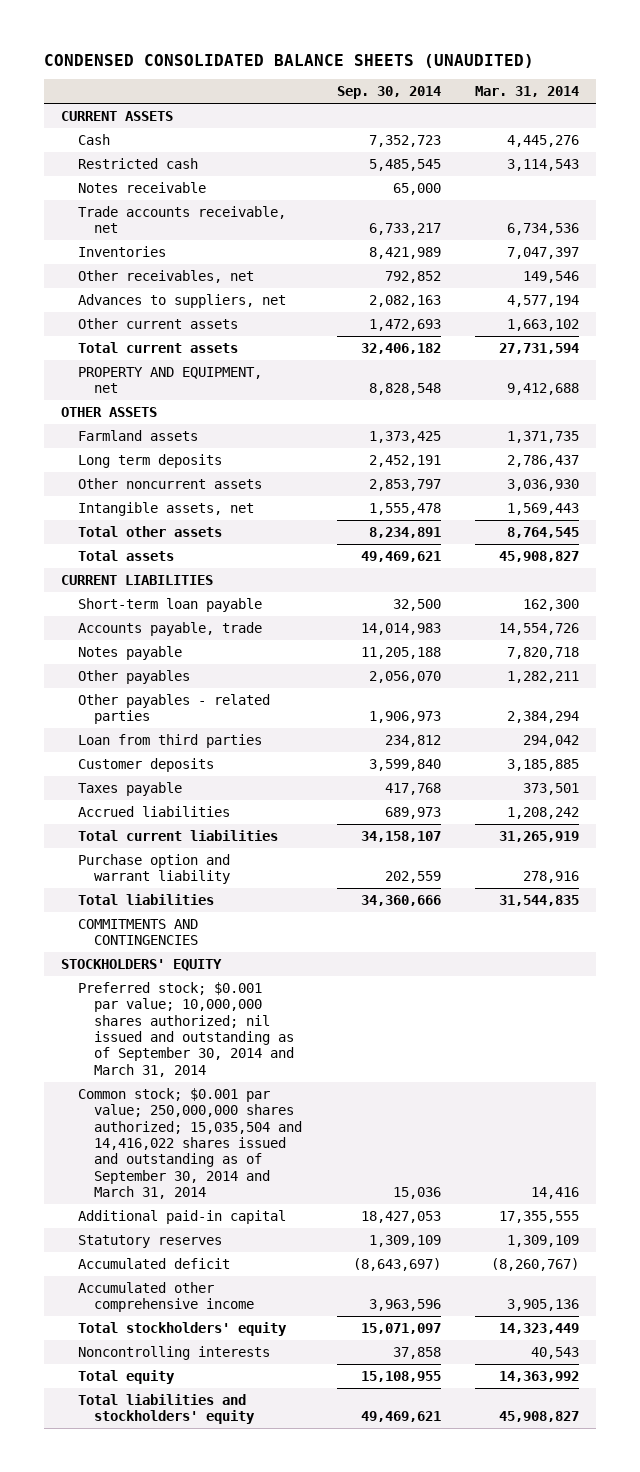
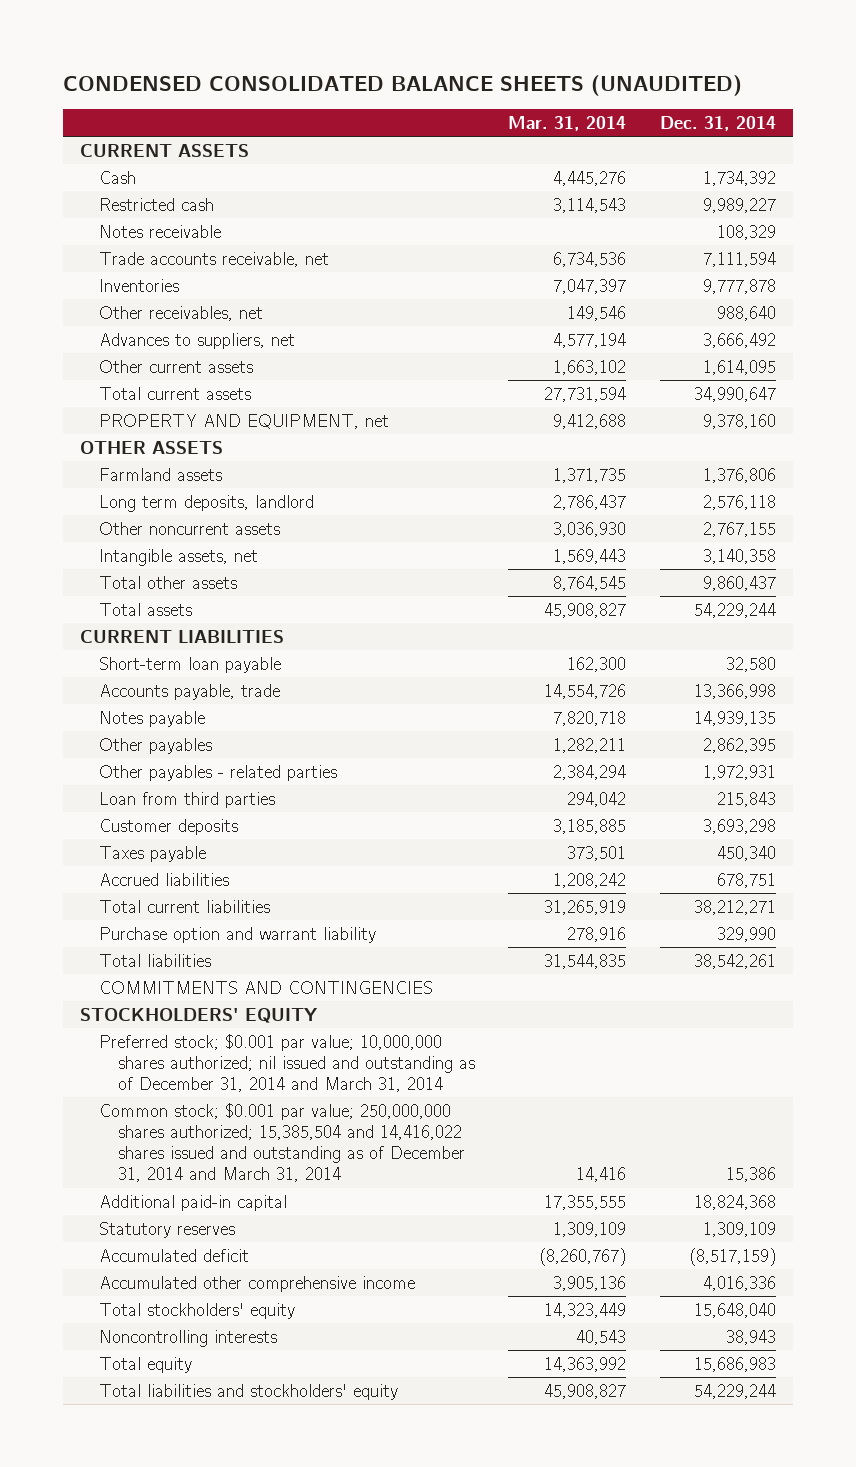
[336,86,441,100] Sep. 30, 2014 -> none
none -> [660,115,777,131] Dec. 31, 2014
[77,453,222,468] Long term deposits -> [98,494,314,512] Long term deposits, landlord
[77,981,295,1077] Preferred stock; $0.001 par value; 10,000,000 shares authorized; nil issued and outstanding as of September 30, 2014 and March 31, 2014 -> [98,1033,475,1093] Preferred stock; $0.001 par value; 10,000,000 shares authorized; nil issued and outstanding as of December 31, 2014 and March 31, 2014
[77,1087,303,1200] Common stock; $0.001 par value; 250,000,000 shares authorized; 15,035,504 and 14,416,022 shares issued and outstanding as of September 30, 2014 and March 31, 2014 -> [98,1102,465,1183] Common stock; $0.001 par value; 250,000,000 shares authorized; 15,385,504 and 14,416,022 shares issued and outstanding as of December 31, 2014 and March 31, 2014

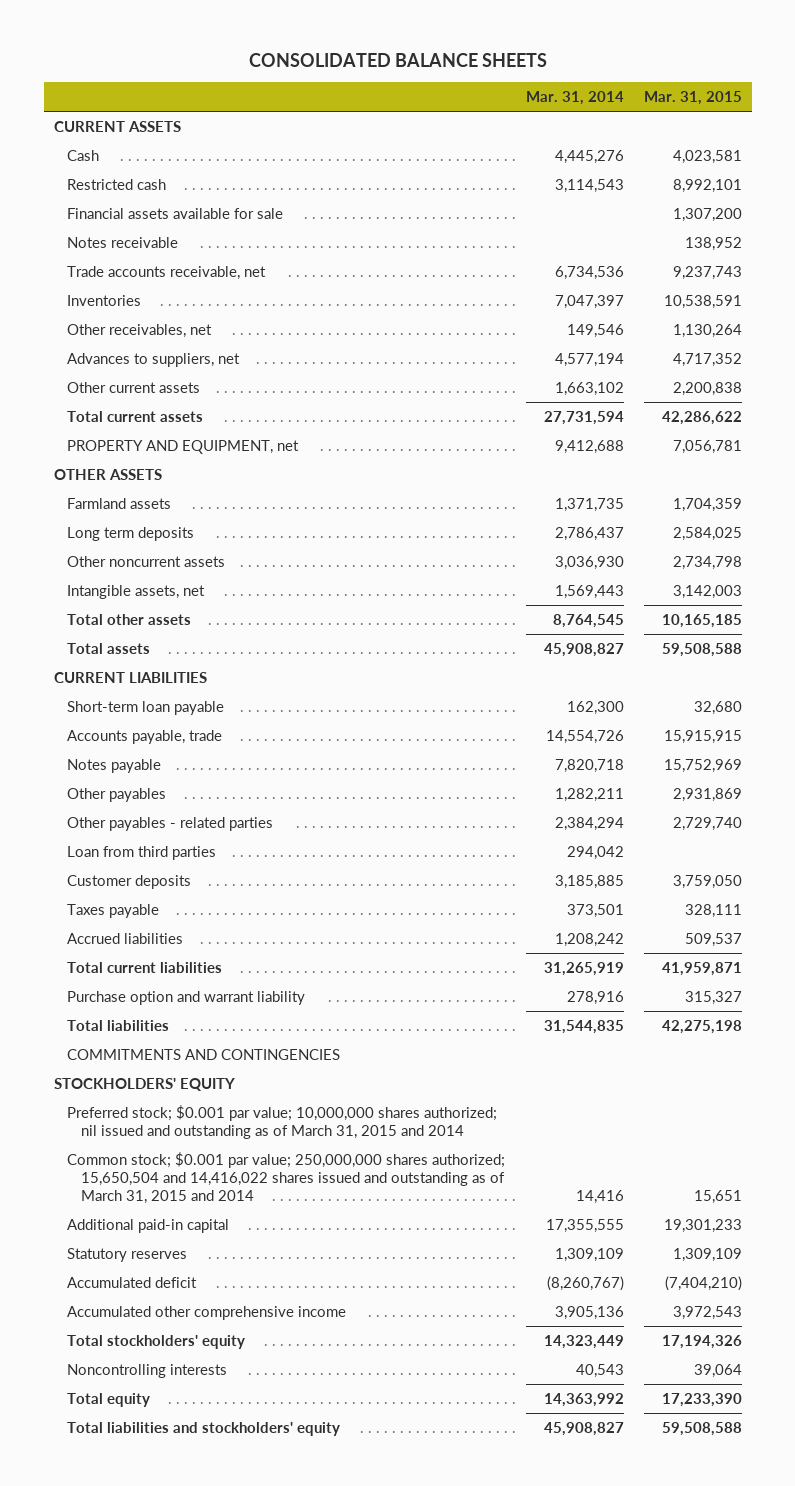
[62,74,742,96] CONDENSED CONSOLIDATED BALANCE SHEETS (UNAUDITED) -> [248,53,547,68] CONSOLIDATED BALANCE SHEETS
[660,115,777,131] Dec. 31, 2014 -> none
none -> [643,91,742,106] Mar. 31, 2015
none -> [67,207,284,219] Financial assets available for sale
[98,494,314,512] Long term deposits, landlord -> [67,526,195,541] Long term deposits
[98,1033,475,1093] Preferred stock; $0.001 par value; 10,000,000 shares authorized; nil issued and outstanding as of December 31, 2014 and March 31, 2014 -> [67,1104,498,1139] Preferred stock; $0.001 par value; 10,000,000 shares authorized; nil issued and outstanding as of March 31, 2015 and 2014
[98,1102,465,1183] Common stock; $0.001 par value; 250,000,000 shares authorized; 15,385,504 and 14,416,022 shares issued and outstanding as of December 31, 2014 and March 31, 2014 -> [67,1151,506,1204] Common stock; $0.001 par value; 250,000,000 shares authorized; 15,650,504 and 14,416,022 shares issued and outstanding as of March 31, 2015 and 2014

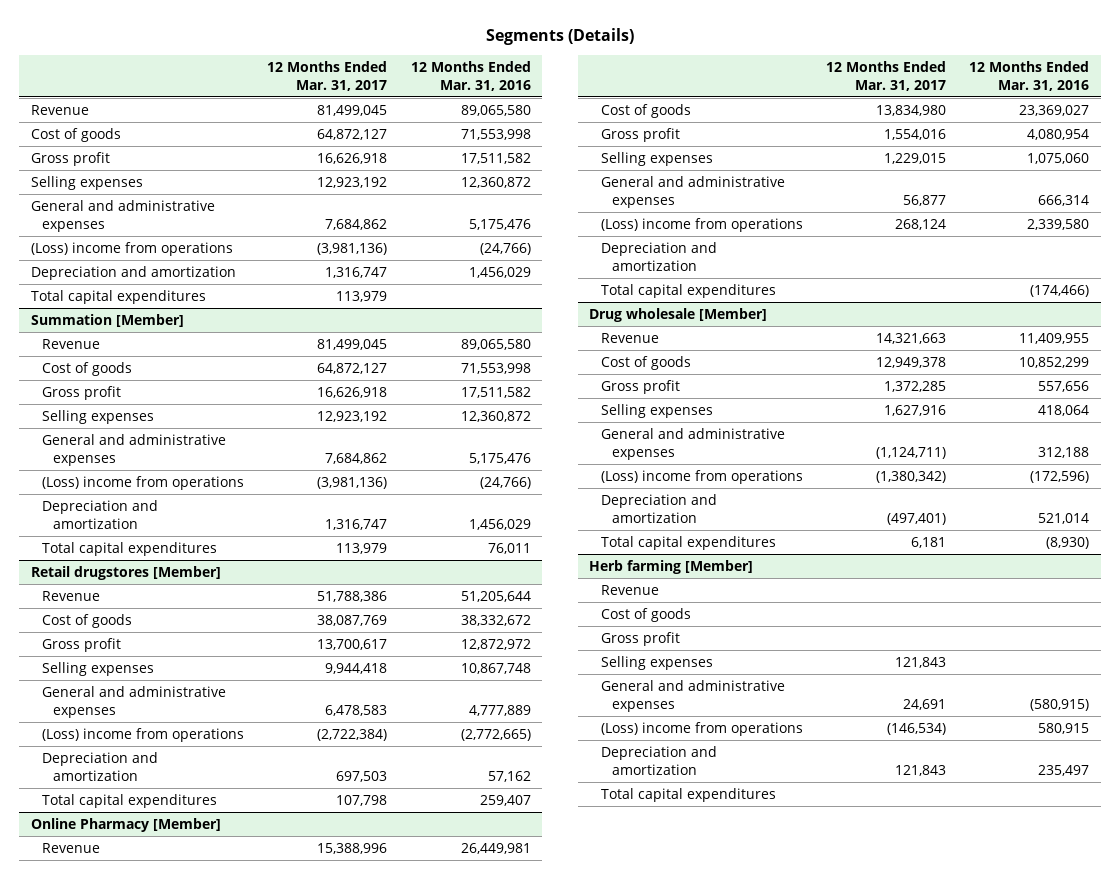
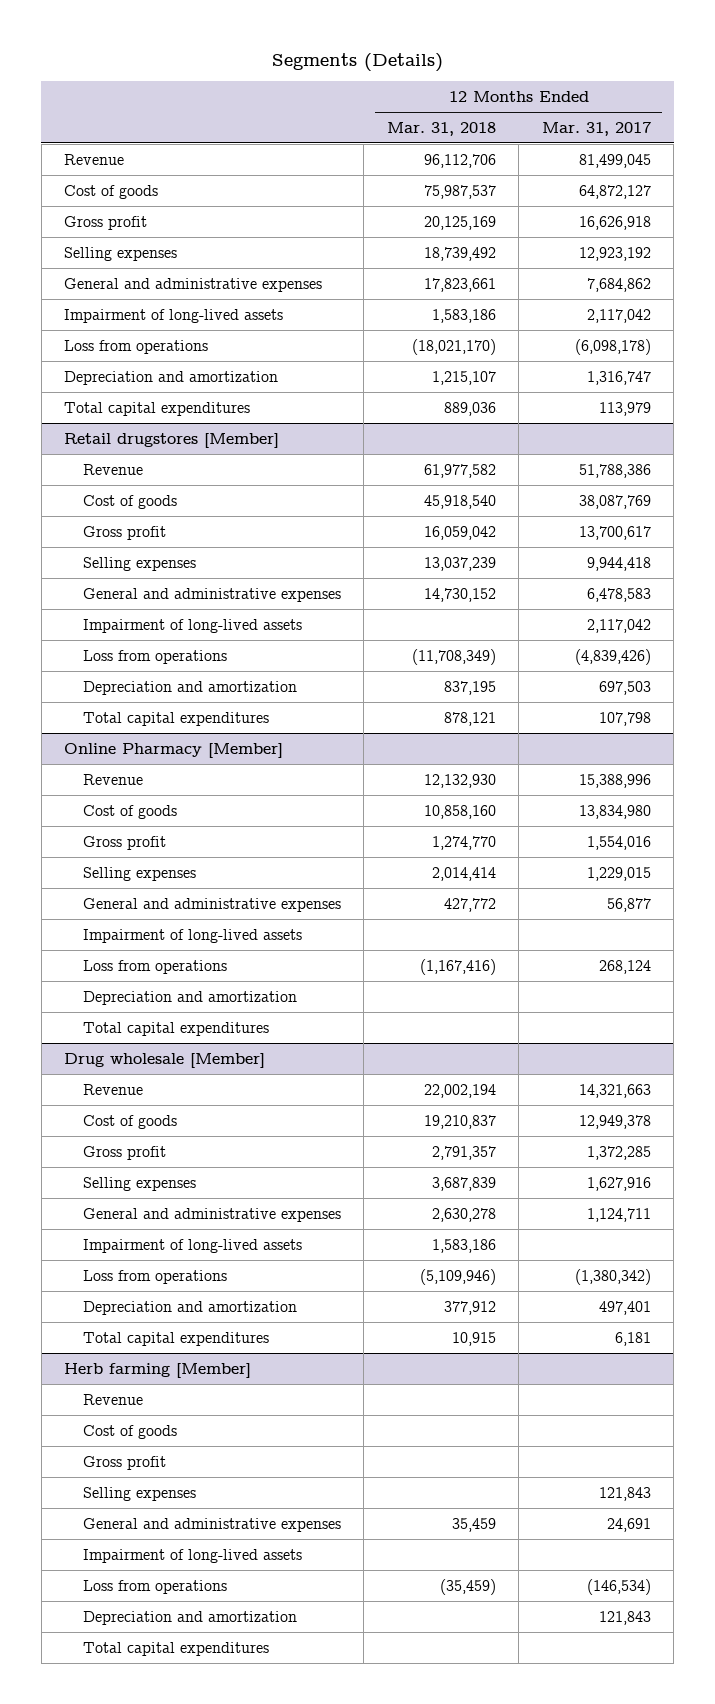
[410,61,531,91] 12 Months Ended Mar. 31, 2016 -> none
none -> [386,121,496,136] Mar. 31, 2018
[30,266,236,281] Depreciation and amortization -> none
[30,290,206,305] Total capital expenditures -> none
[30,314,184,328] Summation [Member] -> none
[41,339,100,350] Revenue -> none
[41,362,132,377] Cost of goods -> none
[41,386,121,401] Gross profit -> none
[41,410,154,425] Selling expenses -> none
[41,434,226,466] General and administrative expenses -> none
[41,476,244,491] (Loss) income from operations -> none
none -> [64,308,284,323] Impairment of long-lived assets
[30,242,233,257] (Loss) income from operations -> [64,339,209,354] Loss from operations
[317,243,388,256] (3,981,136) -> [574,338,651,355] (6,098,178)
none -> [82,618,302,633] Impairment of long-lived assets
[41,728,244,743] (Loss) income from operations -> [82,649,227,664] Loss from operations
[317,729,388,742] (2,722,384) -> [574,648,651,665] (4,839,426)
none -> [82,928,302,943] Impairment of long-lived assets
[600,218,803,233] (Loss) income from operations -> [82,959,227,974] Loss from operations
[875,446,946,459] (1,124,711) -> [586,1207,651,1222] 1,124,711
none -> [82,1238,302,1253] Impairment of long-lived assets
[600,470,803,485] (Loss) income from operations -> [82,1269,227,1284] Loss from operations
[886,512,946,525] (497,401) -> [598,1300,651,1315] 497,401
none -> [82,1548,302,1563] Impairment of long-lived assets
[600,722,803,737] (Loss) income from operations -> [82,1579,227,1594] Loss from operations

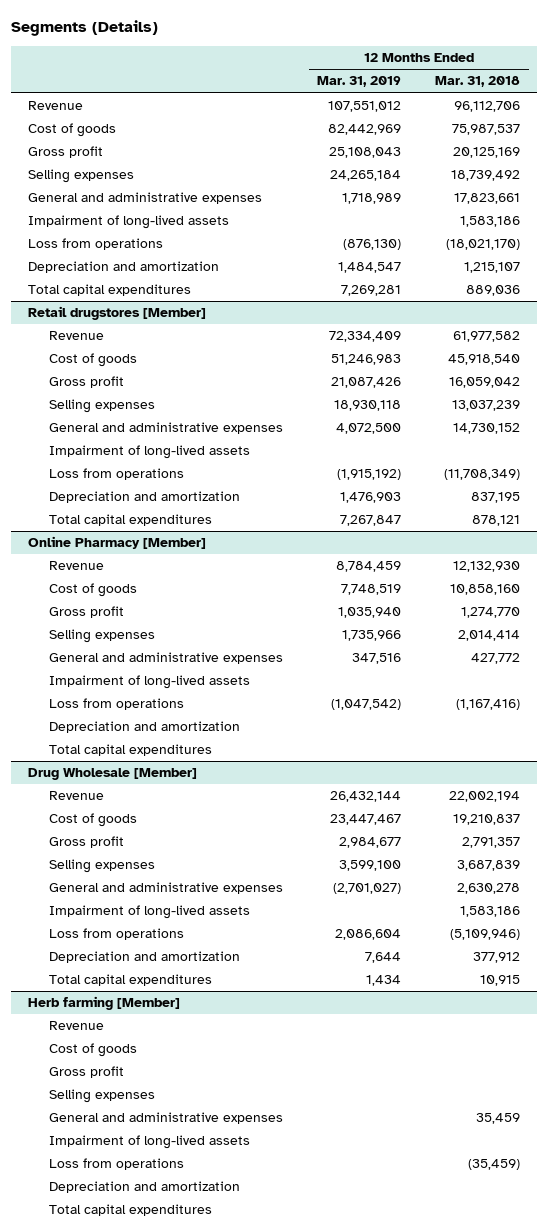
[541,121,651,136] Mar. 31, 2017 -> none
none -> [317,76,402,88] Mar. 31, 2019
[64,1052,266,1068] Drug wholesale [Member] -> [28,768,198,781] Drug Wholesale [Member]

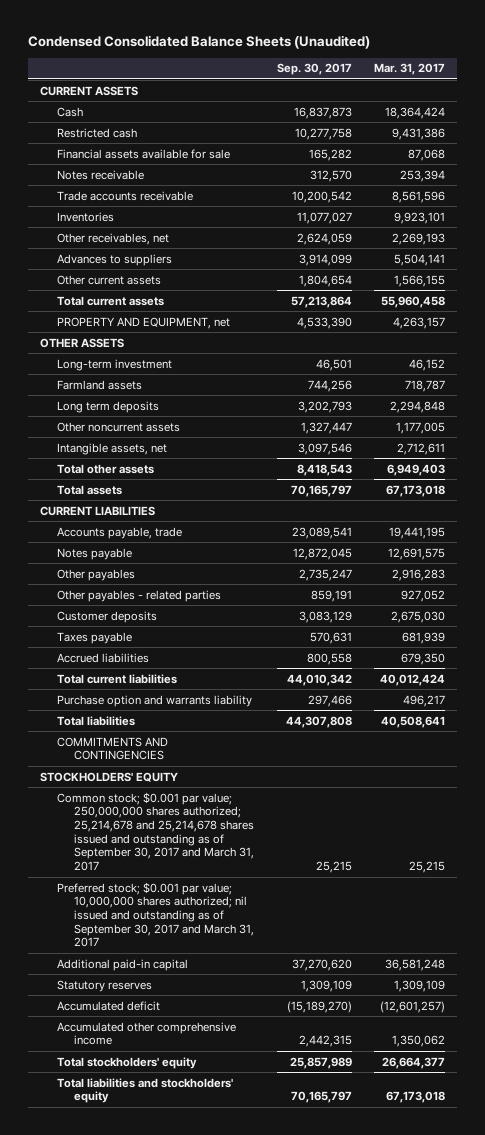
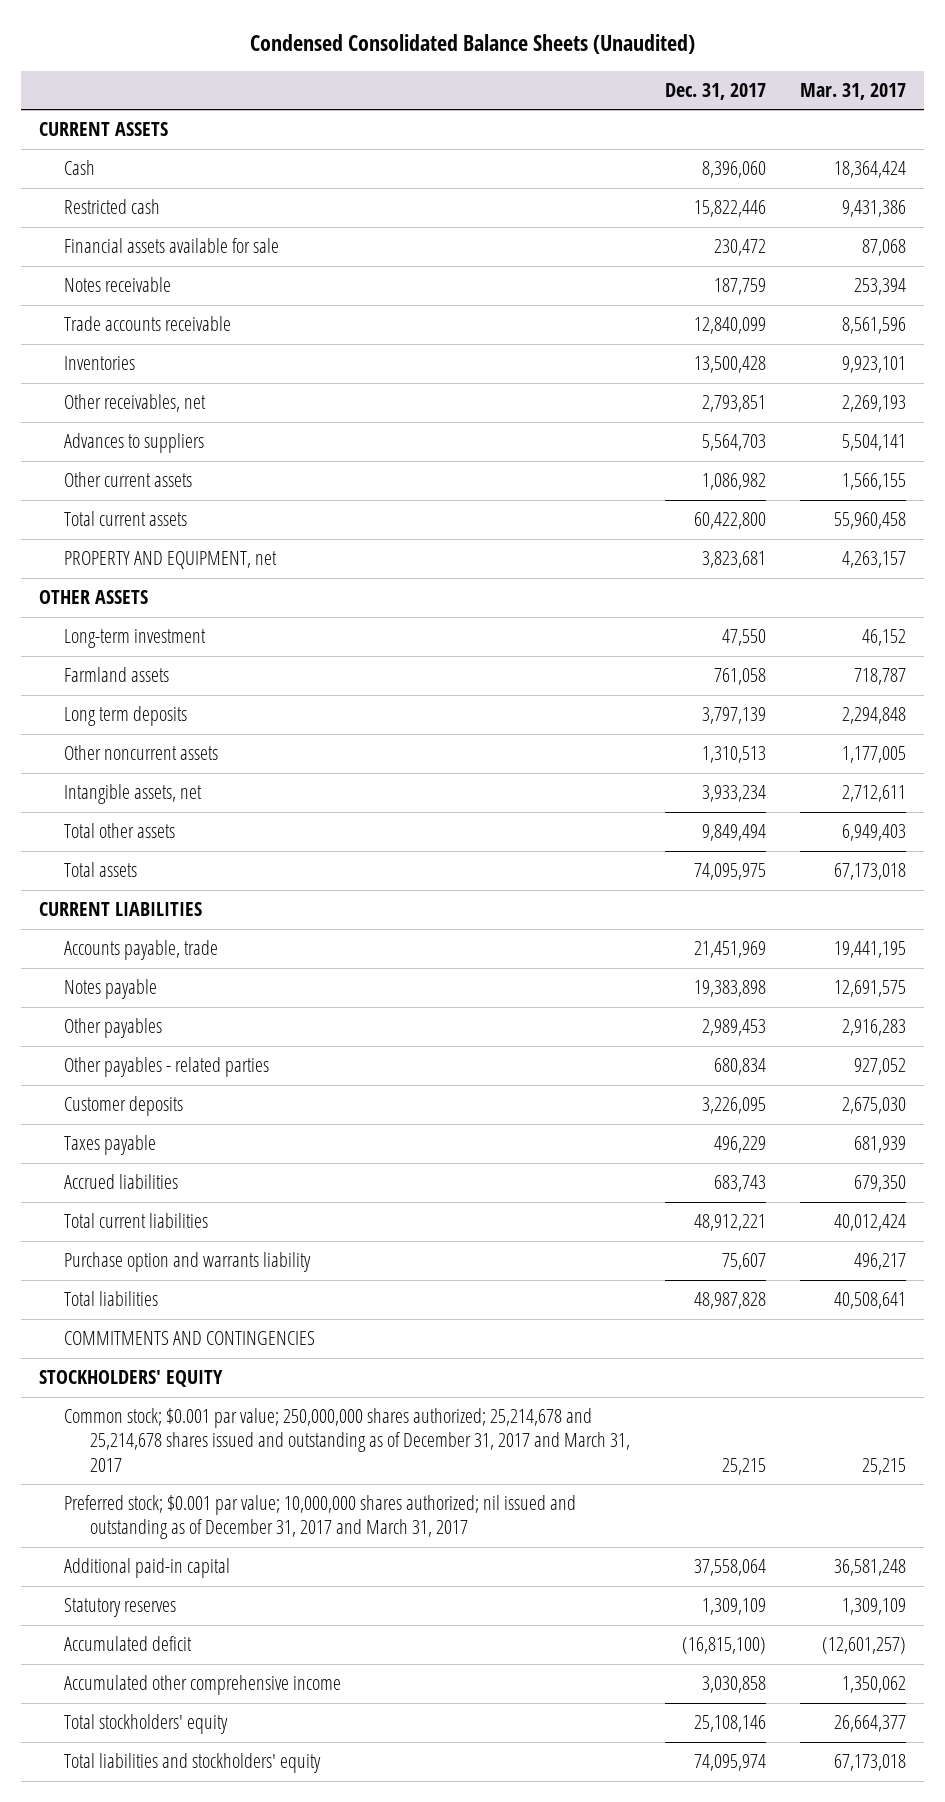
[276,63,352,76] Sep. 30, 2017 -> none
none -> [664,82,766,100] Dec. 31, 2017
[56,791,255,871] Common stock; $0.001 par value; 250,000,000 shares authorized; 25,214,678 and 25,214,678 shares issued and outstanding as of September 30, 2017 and March 31, 2017 -> [64,1408,631,1472] Common stock; $0.001 par value; 250,000,000 shares authorized; 25,214,678 and 25,214,678 shares issued and outstanding as of December 31, 2017 and March 31, 2017
[56,881,255,948] Preferred stock; $0.001 par value; 10,000,000 shares authorized; nil issued and outstanding as of September 30, 2017 and March 31, 2017 -> [64,1495,577,1540] Preferred stock; $0.001 par value; 10,000,000 shares authorized; nil issued and outstanding as of December 31, 2017 and March 31, 2017

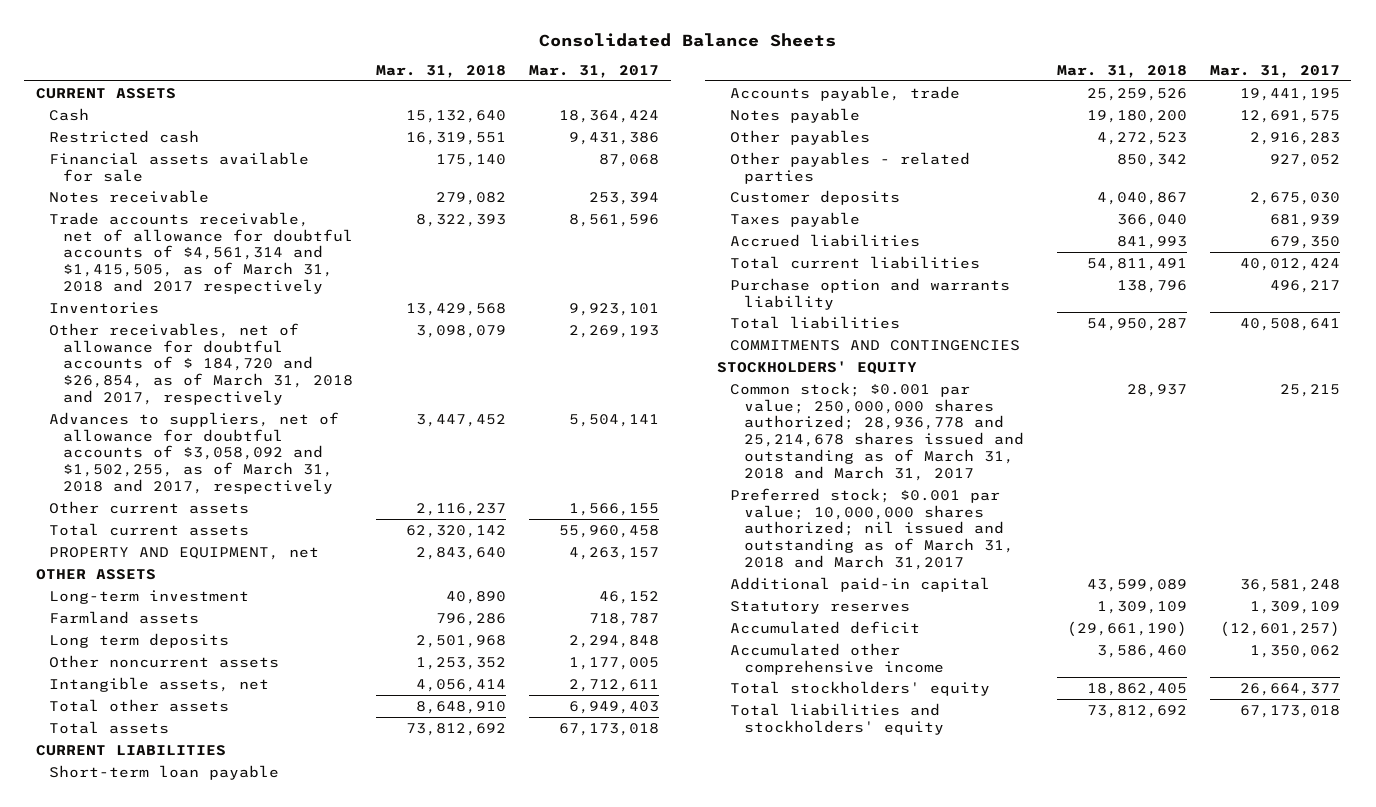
[249,34,695,55] Condensed Consolidated Balance Sheets (Unaudited) -> [538,32,836,47] Consolidated Balance Sheets
[664,82,766,100] Dec. 31, 2017 -> none
none -> [375,65,506,79] Mar. 31, 2018
[64,316,232,332] Trade accounts receivable -> [49,211,353,295] Trade accounts receivable, net of allowance for doubtful accounts of $4,561,314 and $1,415,505, as of March 31, 2018 and 2017 respectively
[64,394,207,413] Other receivables, net -> [49,322,353,406] Other receivables, net of allowance for doubtful accounts of $ 184,720 and $26,854, as of March 31, 2018 and 2017, respectively
[64,433,205,454] Advances to suppliers -> [49,411,340,495] Advances to suppliers, net of allowance for doubtful accounts of $3,058,092 and $1,502,255, as of March 31, 2018 and 2017, respectively
none -> [49,764,280,780] Short-term loan payable
[64,1408,631,1472] Common stock; $0.001 par value; 250,000,000 shares authorized; 25,214,678 and 25,214,678 shares issued and outstanding as of December 31, 2017 and March 31, 2017 -> [730,381,1024,482] Common stock; $0.001 par value; 250,000,000 shares authorized; 28,936,778 and 25,214,678 shares issued and outstanding as of March 31, 2018 and March 31, 2017
[64,1495,577,1540] Preferred stock; $0.001 par value; 10,000,000 shares authorized; nil issued and outstanding as of December 31, 2017 and March 31, 2017 -> [730,487,1014,571] Preferred stock; $0.001 par value; 10,000,000 shares authorized; nil issued and outstanding as of March 31, 2018 and March 31,2017

